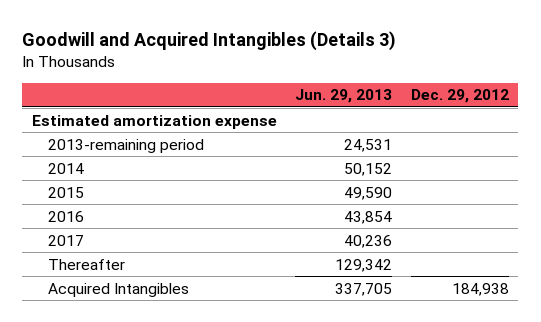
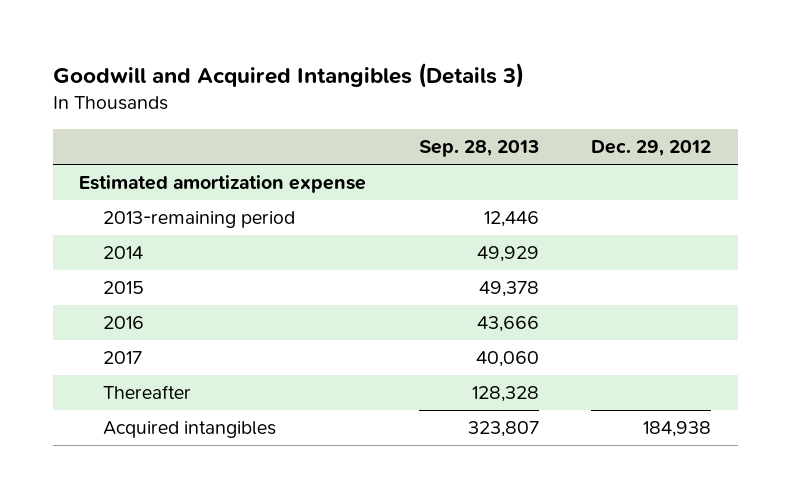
[295,89,393,104] Jun. 29, 2013 -> none
none -> [418,140,539,158] Sep. 28, 2013
[47,282,189,297] Acquired Intangibles -> [103,421,277,439] Acquired intangibles

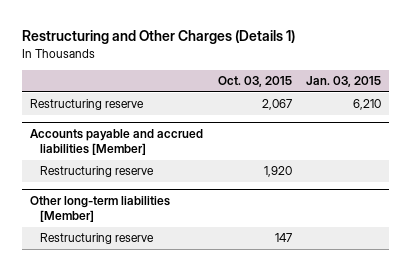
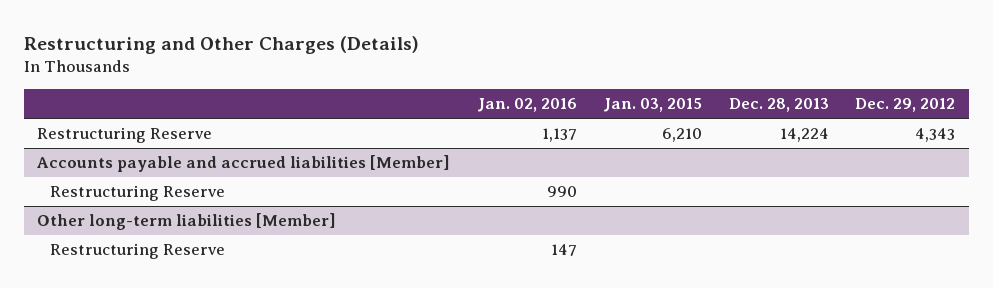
[22,30,296,45] Restructuring and Other Charges (Details 1) -> [24,35,420,54] Restructuring and Other Charges (Details)
[217,76,292,88] Oct. 03, 2015 -> none
none -> [476,98,577,113] Jan. 02, 2016
none -> [728,98,829,113] Dec. 28, 2013
none -> [855,98,956,113] Dec. 29, 2012
[29,99,144,111] Restructuring reserve -> [37,127,213,144] Restructuring Reserve
[39,166,154,178] Restructuring reserve -> [49,185,225,202] Restructuring Reserve
[39,233,154,245] Restructuring reserve -> [49,243,225,260] Restructuring Reserve

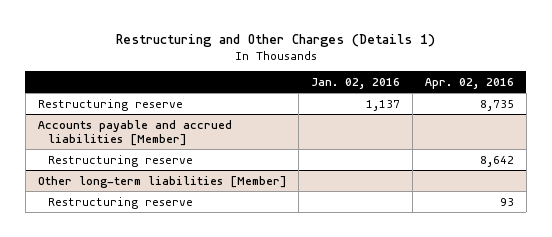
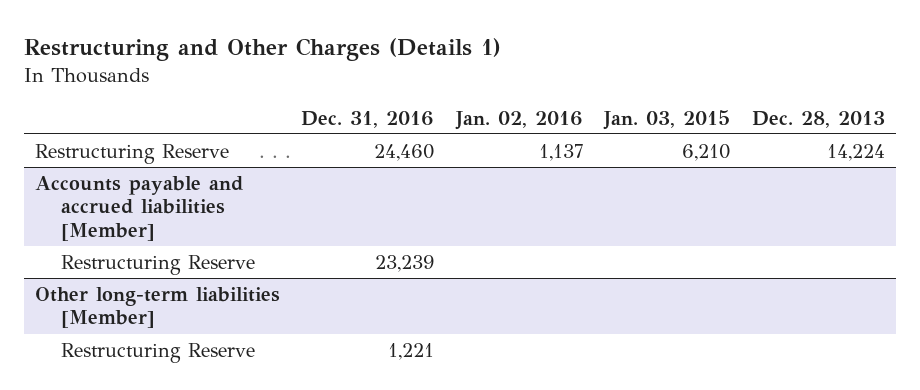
[424,78,514,90] Apr. 02, 2016 -> none
none -> [301,110,435,128] Dec. 31, 2016
none -> [603,109,731,130] Jan. 03, 2015
none -> [751,110,885,128] Dec. 28, 2013
[37,98,183,111] Restructuring reserve -> [35,143,230,164] Restructuring Reserve
[48,154,194,167] Restructuring reserve -> [61,254,256,275] Restructuring Reserve
[48,196,194,209] Restructuring reserve -> [61,342,256,363] Restructuring Reserve

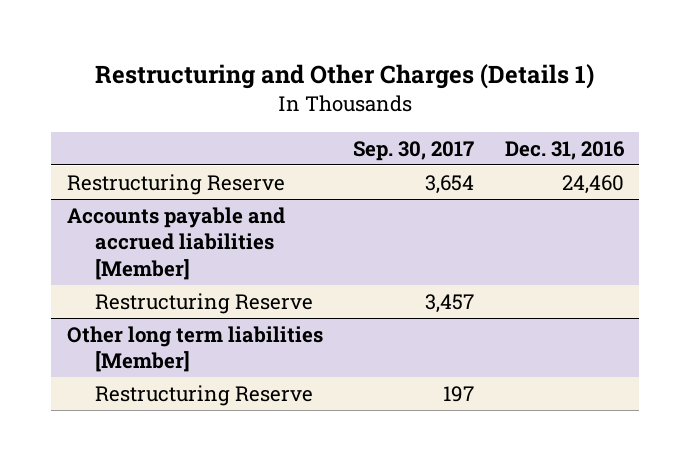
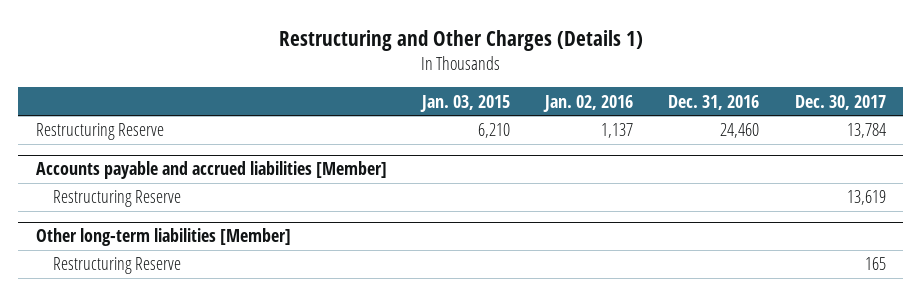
[353,140,475,161] Sep. 30, 2017 -> none
none -> [420,94,511,112] Jan. 03, 2015
none -> [543,94,634,112] Jan. 02, 2016
none -> [794,94,886,110] Dec. 30, 2017
[66,325,323,373] Other long term liabilities [Member] -> [35,228,291,247] Other long-term liabilities [Member]

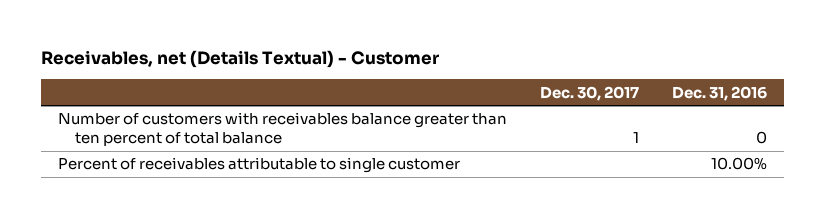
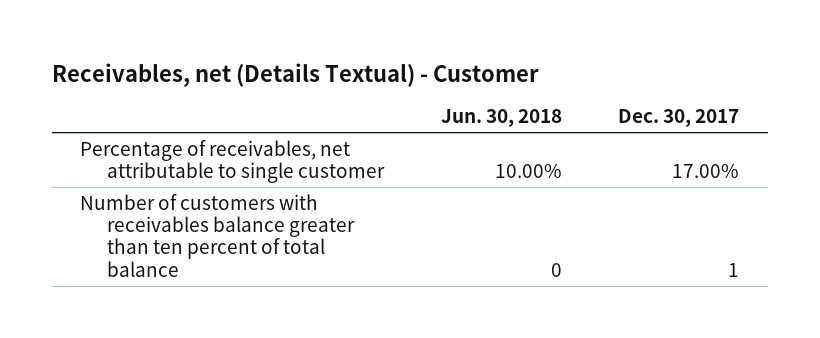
[672,85,768,101] Dec. 31, 2016 -> none
none -> [440,109,562,128] Jun. 30, 2018
none -> [80,139,385,184] Percentage of receivables, net attributable to single customer
[57,157,460,174] Percent of receivables attributable to single customer -> none

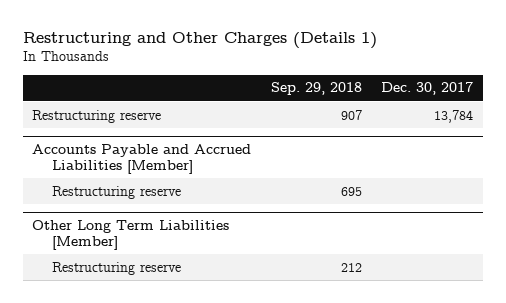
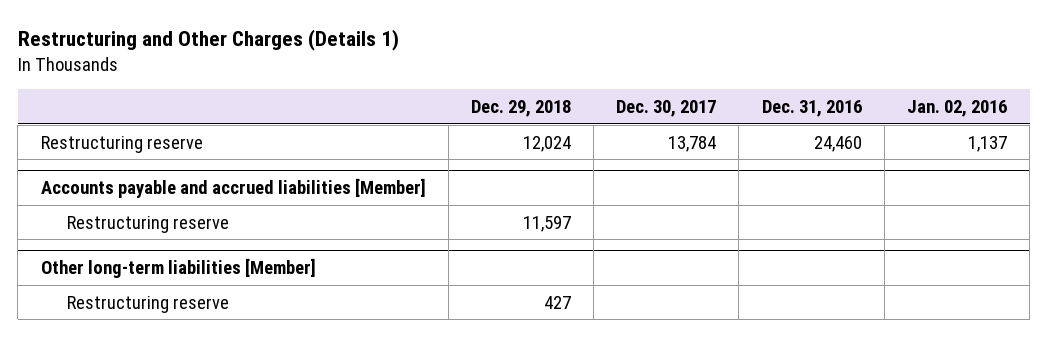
[270,82,362,96] Sep. 29, 2018 -> none
none -> [470,99,571,117] Dec. 29, 2018
none -> [761,99,862,117] Dec. 31, 2016
none -> [907,99,1008,117] Jan. 02, 2016
[32,143,252,174] Accounts Payable and Accrued Liabilities [Member] -> [40,177,426,198] Accounts payable and accrued liabilities [Member]
[32,219,230,250] Other Long Term Liabilities [Member] -> [40,257,316,278] Other long-term liabilities [Member]

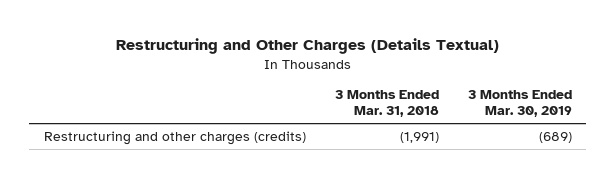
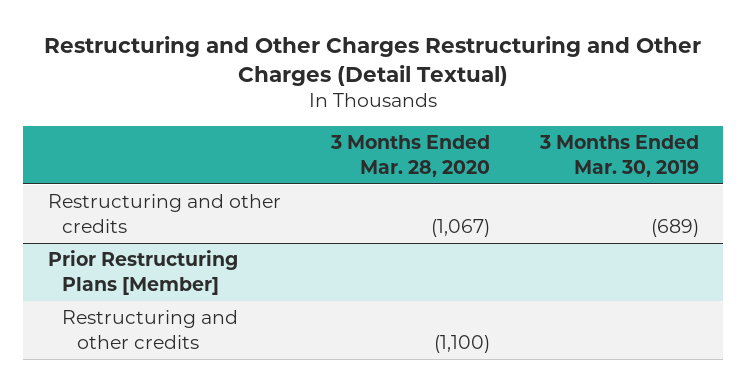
[115,38,499,55] Restructuring and Other Charges (Details Textual) -> [44,35,702,86] Restructuring and Other Charges Restructuring and Other Charges (Detail Textual)
[334,90,439,118] 3 Months Ended Mar. 31, 2018 -> none
none -> [329,135,490,177] 3 Months Ended Mar. 28, 2020
[43,130,306,145] Restructuring and other charges (credits) -> [48,194,282,233] Restructuring and other credits
none -> [48,250,239,295] Prior Restructuring Plans [Member]
none -> [62,310,239,349] Restructuring and other credits

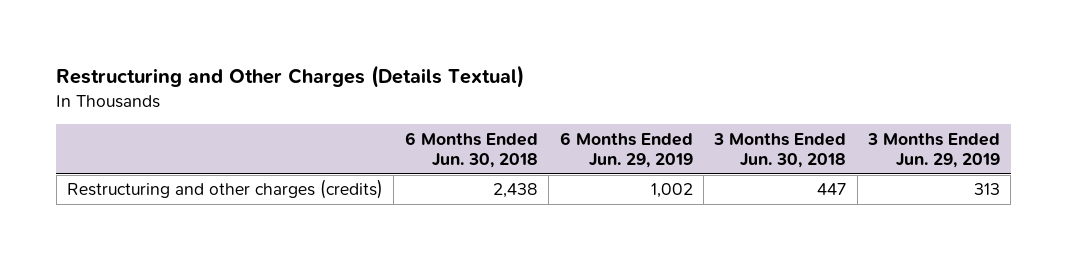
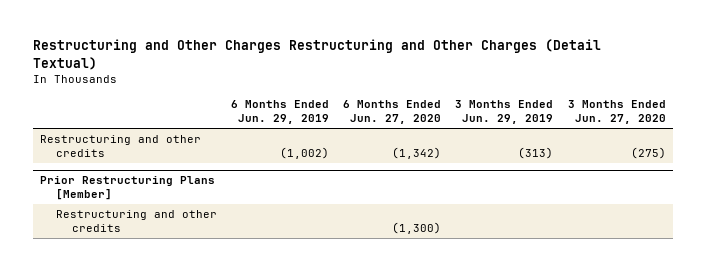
[56,65,525,89] Restructuring and Other Charges (Details Textual) -> [33,39,602,70] Restructuring and Other Charges Restructuring and Other Charges (Detail Textual)
[404,131,538,169] 6 Months Ended Jun. 30, 2018 -> none
[713,132,847,169] 3 Months Ended Jun. 30, 2018 -> none
none -> [343,99,442,124] 6 Months Ended Jun. 27, 2020
none -> [567,99,666,124] 3 Months Ended Jun. 27, 2020
[67,179,384,200] Restructuring and other charges (credits) -> [40,135,202,158] Restructuring and other credits
[650,183,693,199] 1,002 -> [280,147,330,160] (1,002)
[973,183,1000,196] 313 -> [518,147,554,160] (313)
none -> [40,176,216,201] Prior Restructuring Plans [Member]
none -> [56,210,218,233] Restructuring and other credits

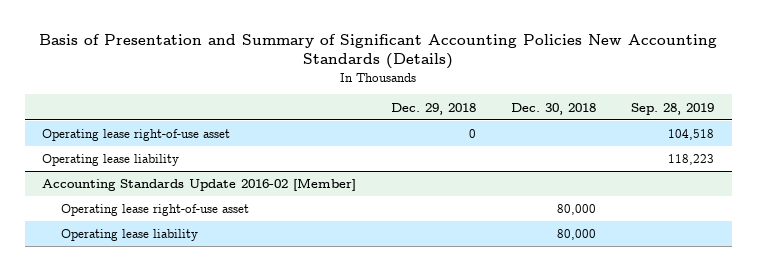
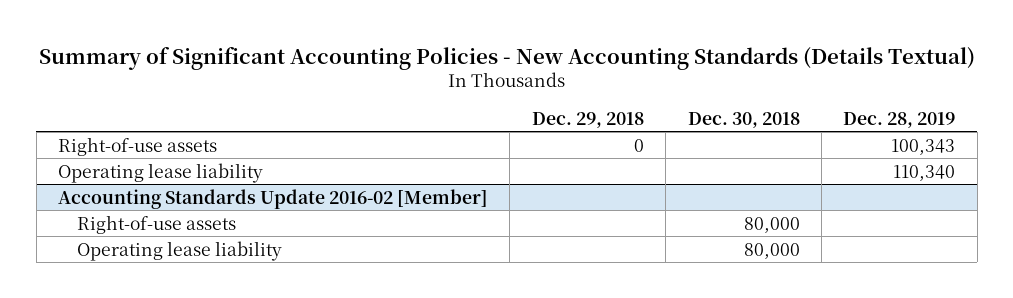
[39,33,718,70] Basis of Presentation and Summary of Significant Accounting Policies New Accounting Standards (Details) -> [38,46,975,70] Summary of Significant Accounting Policies - New Accounting Standards (Details Textual)
[631,102,715,115] Sep. 28, 2019 -> none
none -> [843,111,956,128] Dec. 28, 2019
[42,129,231,142] Operating lease right-of-use asset -> [58,136,218,156] Right-of-use assets
[61,204,250,217] Operating lease right-of-use asset -> [77,214,237,234] Right-of-use assets

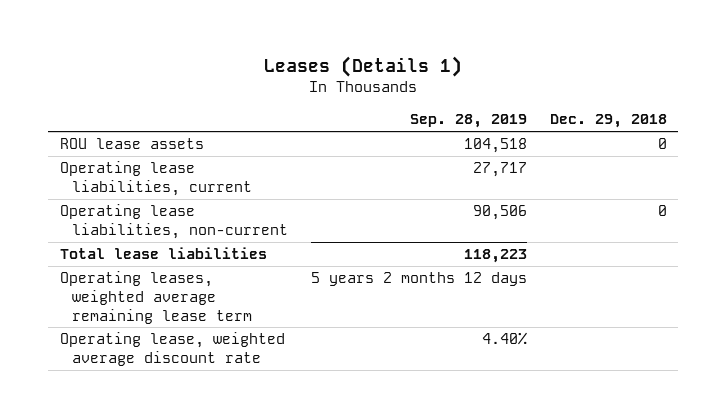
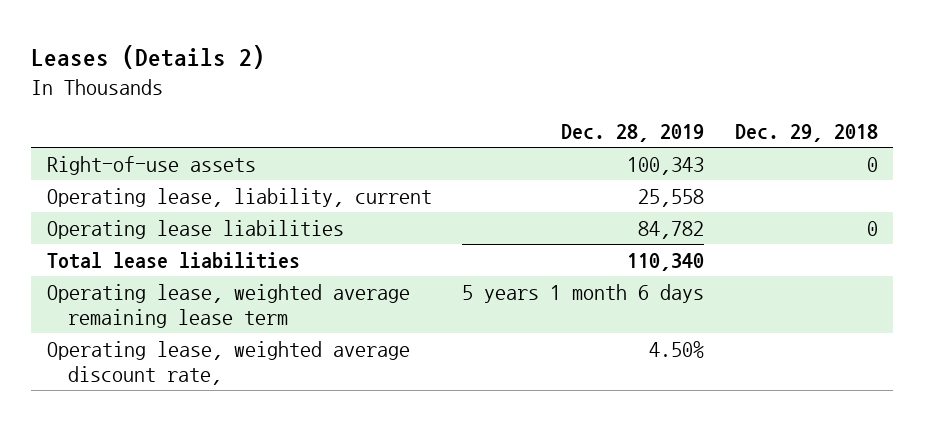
[264,55,463,77] Leases (Details 1) -> [31,44,266,69] Leases (Details 2)
[409,114,527,129] Sep. 28, 2019 -> none
none -> [561,124,705,143] Dec. 28, 2019
[59,138,204,150] ROU lease assets -> [46,155,256,175] Right-of-use assets
[59,161,252,196] Operating lease liabilities, current -> [46,187,432,207] Operating lease, liability, current
[59,204,288,239] Operating lease liabilities, non-current -> [46,219,344,239] Operating lease liabilities
[59,271,252,324] Operating leases, weighted average remaining lease term -> [46,283,410,329] Operating lease, weighted average remaining lease term
[59,332,285,366] Operating lease, weighted average discount rate -> [46,340,410,386] Operating lease, weighted average discount rate,

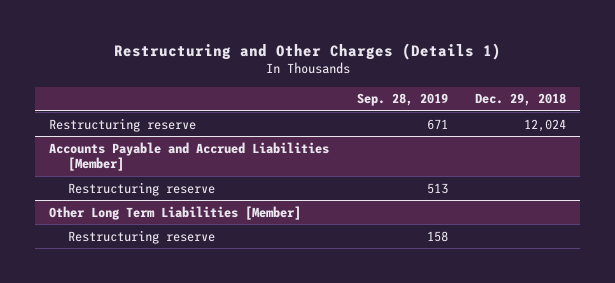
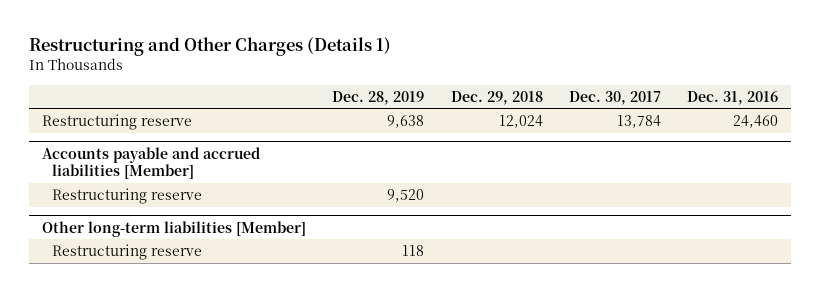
[356,93,448,107] Sep. 28, 2019 -> none
none -> [332,90,425,105] Dec. 28, 2019
none -> [568,90,661,105] Dec. 30, 2017
none -> [687,90,779,105] Dec. 31, 2016
[49,141,330,172] Accounts Payable and Accrued Liabilities [Member] -> [42,146,261,179] Accounts payable and accrued liabilities [Member]
[49,205,302,220] Other Long Term Liabilities [Member] -> [42,220,307,237] Other long-term liabilities [Member]

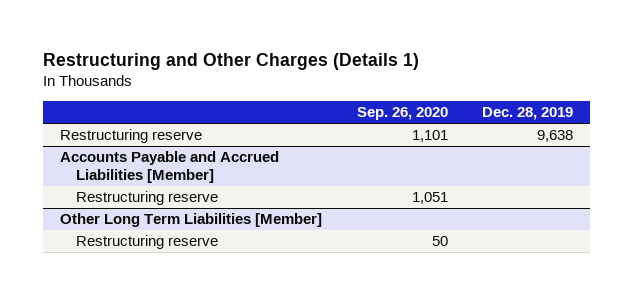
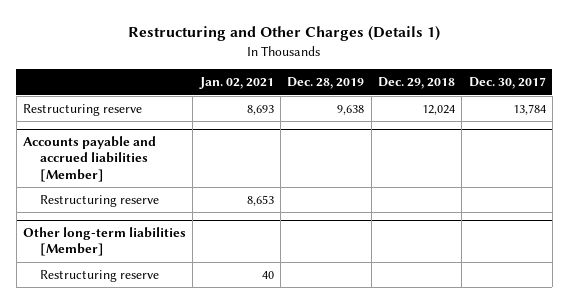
[356,107,448,121] Sep. 26, 2020 -> none
none -> [198,77,274,90] Jan. 02, 2021
none -> [377,77,455,90] Dec. 29, 2018
none -> [468,77,546,90] Dec. 30, 2017
[59,151,279,184] Accounts Payable and Accrued Liabilities [Member] -> [23,136,157,182] Accounts payable and accrued liabilities [Member]
[59,213,322,228] Other Long Term Liabilities [Member] -> [23,227,187,257] Other long-term liabilities [Member]

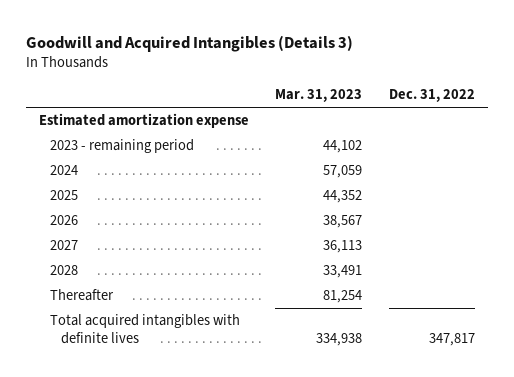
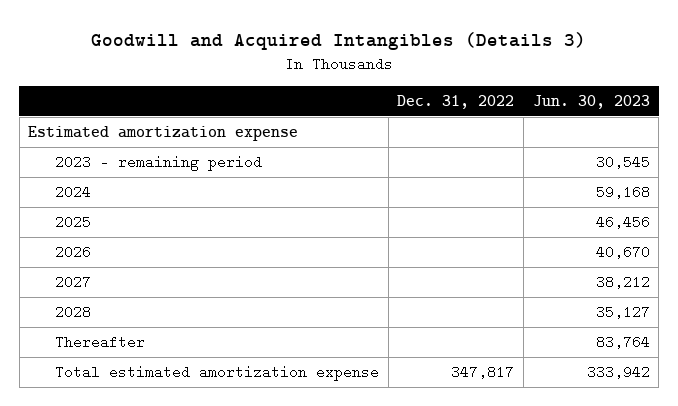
[275,89,363,103] Mar. 31, 2023 -> none
none -> [532,94,650,109] Jun. 30, 2023
[49,314,240,345] Total acquired intangibles with definite lives -> [55,365,380,382] Total estimated amortization expense

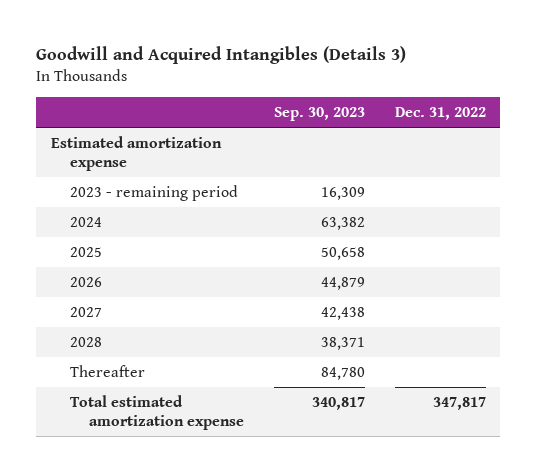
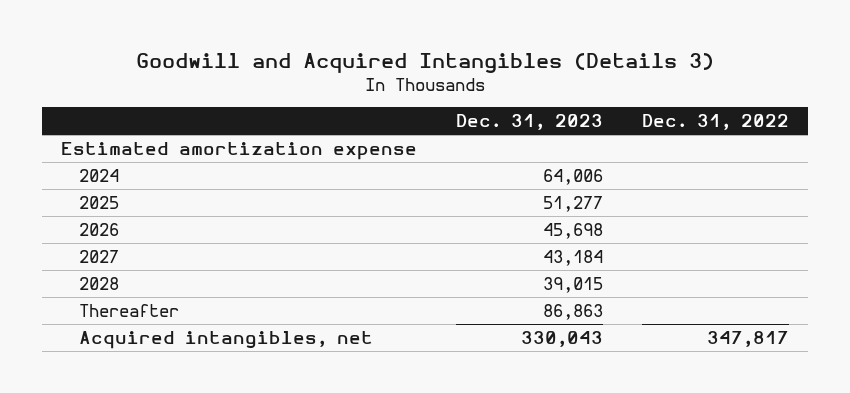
[273,106,365,121] Sep. 30, 2023 -> none
none -> [455,114,603,131] Dec. 31, 2023
[69,184,238,201] 2023 - remaining period -> none
[69,394,244,430] Total estimated amortization expense -> [78,330,373,349] Acquired intangibles, net

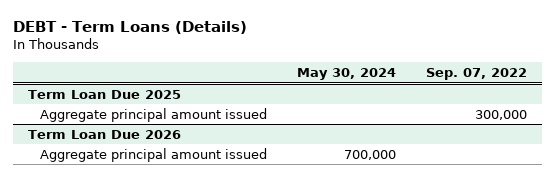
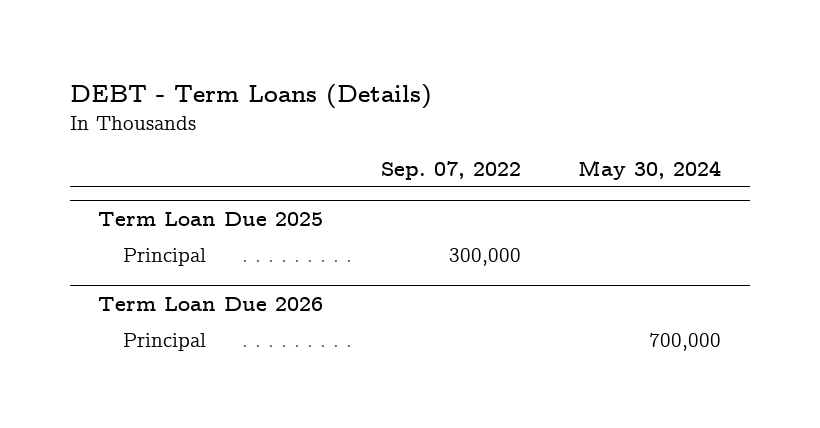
[40,107,268,122] Aggregate principal amount issued -> [123,248,207,267] Principal
[40,147,268,162] Aggregate principal amount issued -> [123,333,207,352] Principal

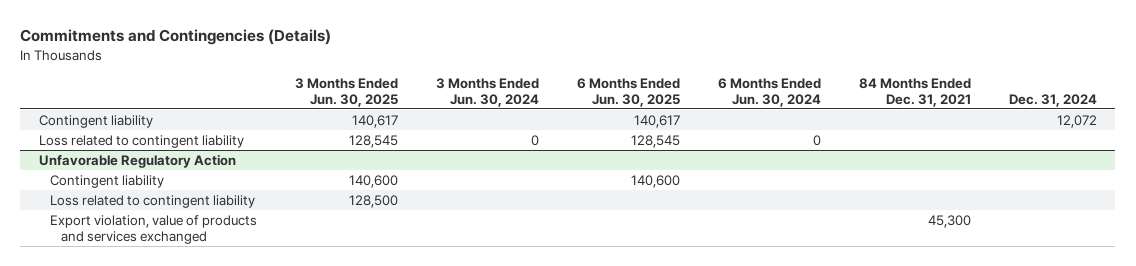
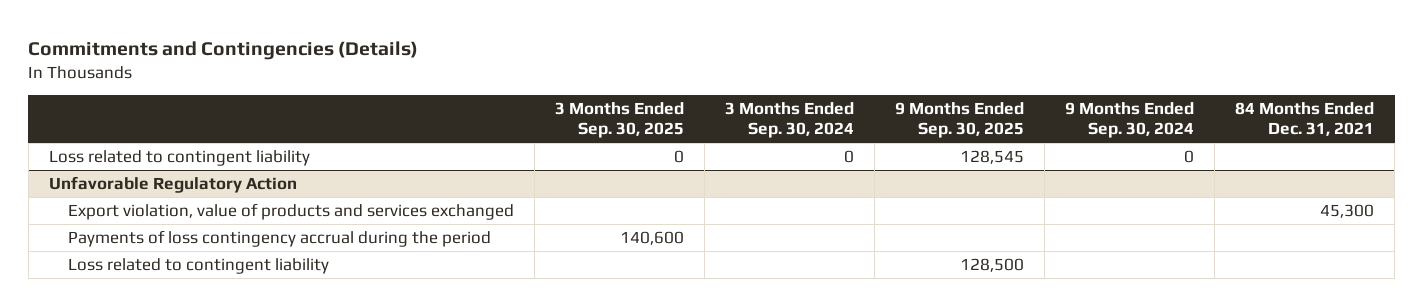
[294,77,398,108] 3 Months Ended Jun. 30, 2025 -> none
[435,77,539,108] 3 Months Ended Jun. 30, 2024 -> none
[576,77,680,108] 6 Months Ended Jun. 30, 2025 -> none
[717,77,821,108] 6 Months Ended Jun. 30, 2024 -> none
[1008,94,1097,108] Dec. 31, 2024 -> none
none -> [554,102,684,139] 3 Months Ended Sep. 30, 2025
none -> [724,102,854,139] 3 Months Ended Sep. 30, 2024
none -> [895,102,1025,139] 9 Months Ended Sep. 30, 2025
none -> [1065,102,1195,139] 9 Months Ended Sep. 30, 2024
[39,114,154,128] Contingent liability -> none
[49,174,164,188] Contingent liability -> none
none -> [67,230,491,248] Payments of loss contingency accrual during the period
[49,194,255,208] Loss related to contingent liability -> [67,258,329,275] Loss related to contingent liability

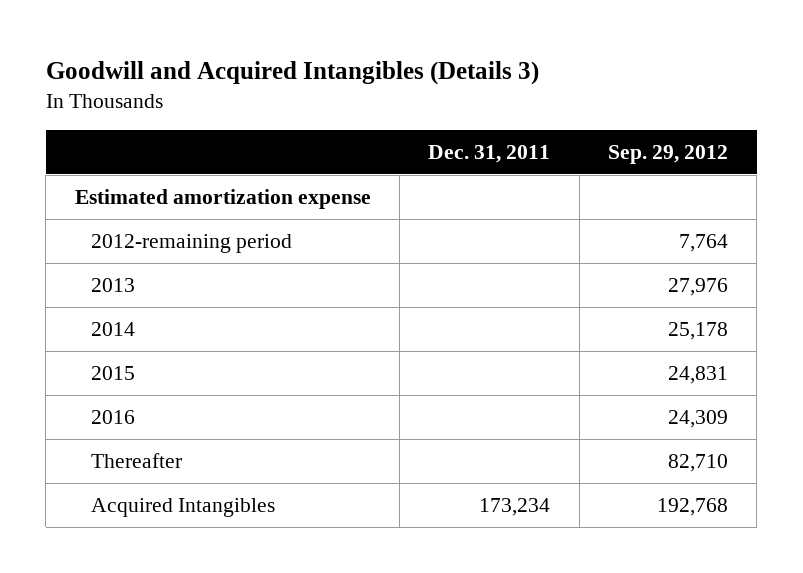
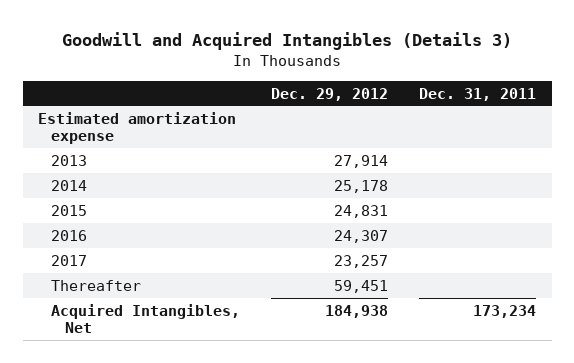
[608,144,729,164] Sep. 29, 2012 -> none
none -> [271,87,389,101] Dec. 29, 2012
[91,233,293,253] 2012-remaining period -> none
none -> [51,254,88,266] 2017
[91,497,276,517] Acquired Intangibles -> [51,303,241,334] Acquired Intangibles, Net

